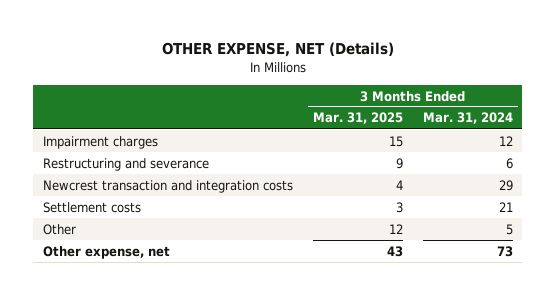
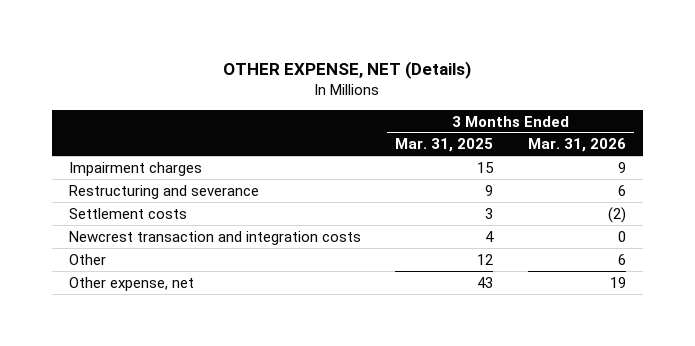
[422,112,513,125] Mar. 31, 2024 -> none
none -> [527,138,626,153] Mar. 31, 2026
[43,179,294,193] Newcrest transaction and integration costs -> [69,230,362,245] Newcrest transaction and integration costs

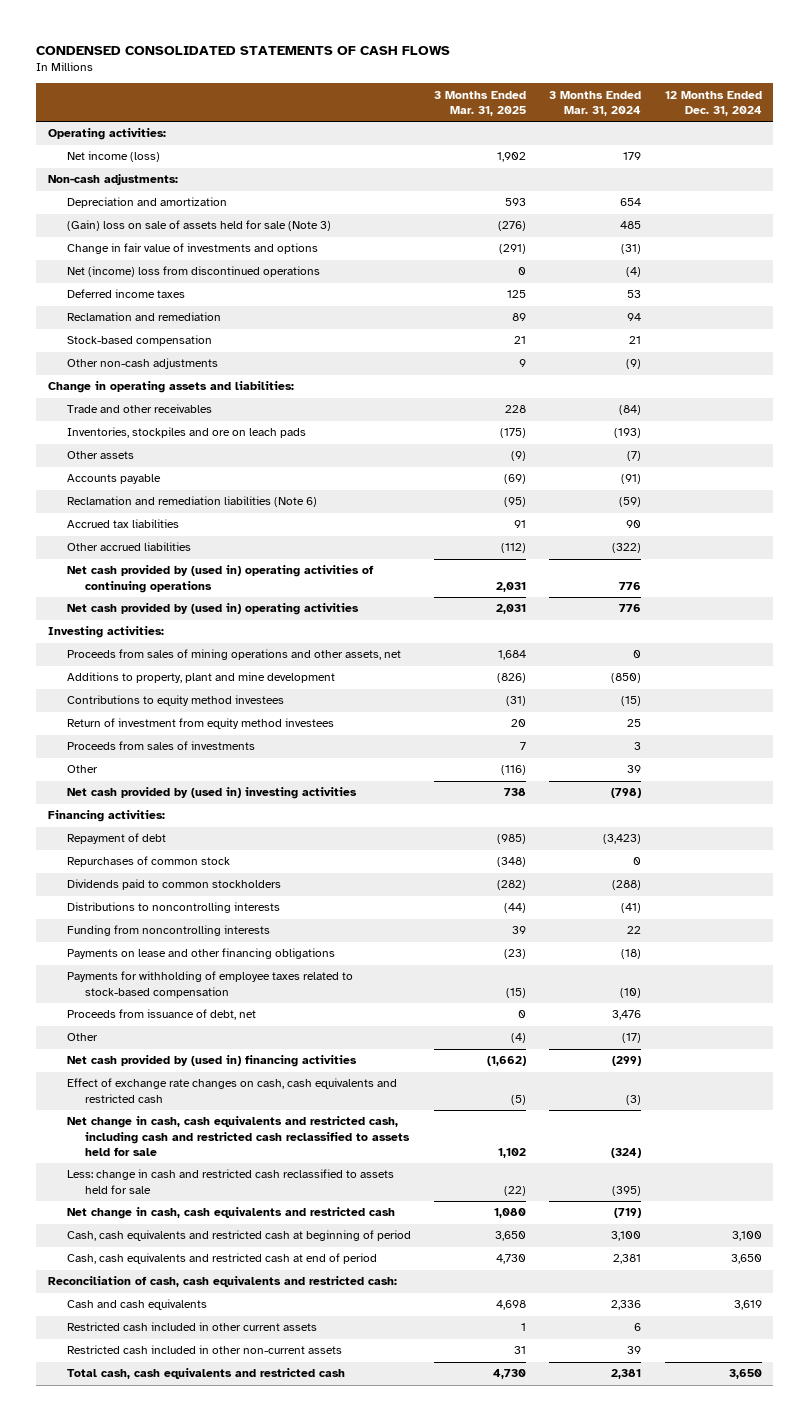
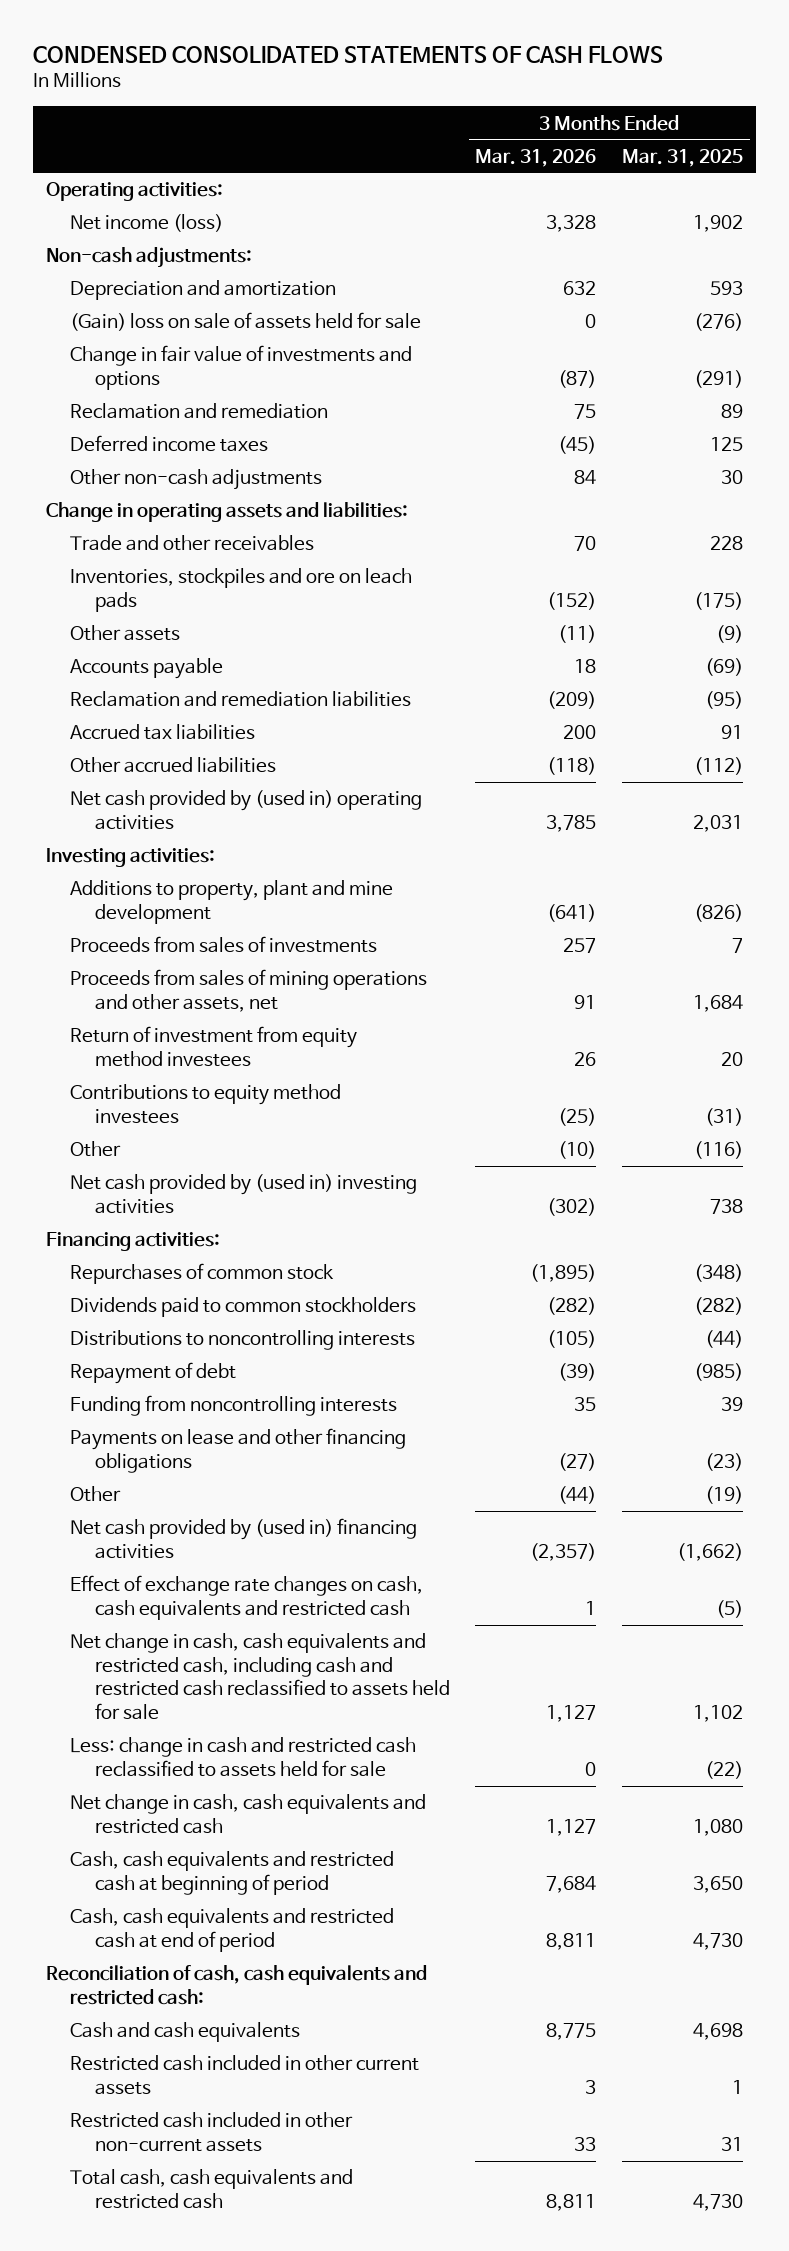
[549,90,642,116] 3 Months Ended Mar. 31, 2024 -> none
[664,90,762,116] 12 Months Ended Dec. 31, 2024 -> none
none -> [475,148,597,167] Mar. 31, 2026
[66,220,331,232] (Gain) loss on sale of assets held for sale (Note 3) -> [70,312,422,332] (Gain) loss on sale of assets held for sale
[66,266,320,278] Net (income) loss from discontinued operations -> none
[66,335,212,347] Stock-based compensation -> none
[66,289,185,299] Deferred income taxes -> [70,435,269,453] Deferred income taxes
[518,359,526,368] 9 -> [721,470,744,485] 30
[66,496,317,508] Reclamation and remediation liabilities (Note 6) -> [70,691,412,708] Reclamation and remediation liabilities
[66,565,374,593] Net cash provided by (used in) operating activities of continuing operations -> none
[66,649,401,661] Proceeds from sales of mining operations and other assets, net -> [70,969,428,1012] Proceeds from sales of mining operations and other assets, net
[66,718,334,730] Return of investment from equity method investees -> [70,1026,358,1067] Return of investment from equity method investees
[66,695,284,707] Contributions to equity method investees -> [70,1084,342,1124] Contributions to equity method investees
[66,833,166,845] Repayment of debt -> [70,1362,237,1385] Repayment of debt
[66,971,353,998] Payments for withholding of employee taxes related to stock-based compensation -> none
[66,1009,256,1021] Proceeds from issuance of debt, net -> none
[510,1033,526,1044] (4) -> [705,1486,744,1505] (19)

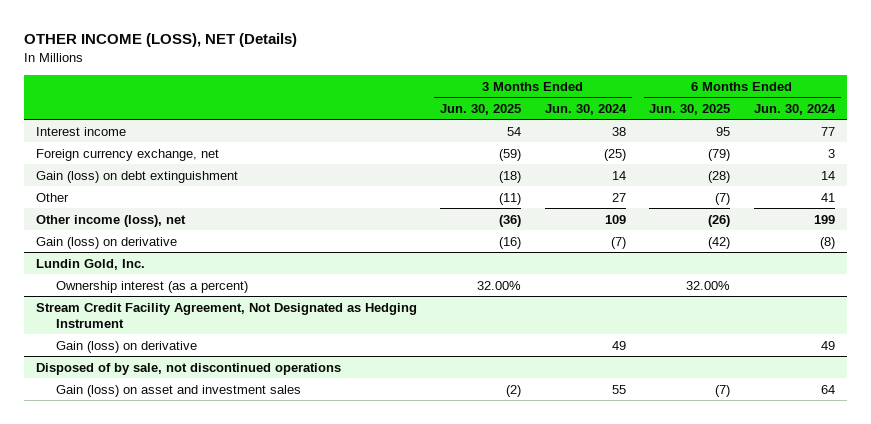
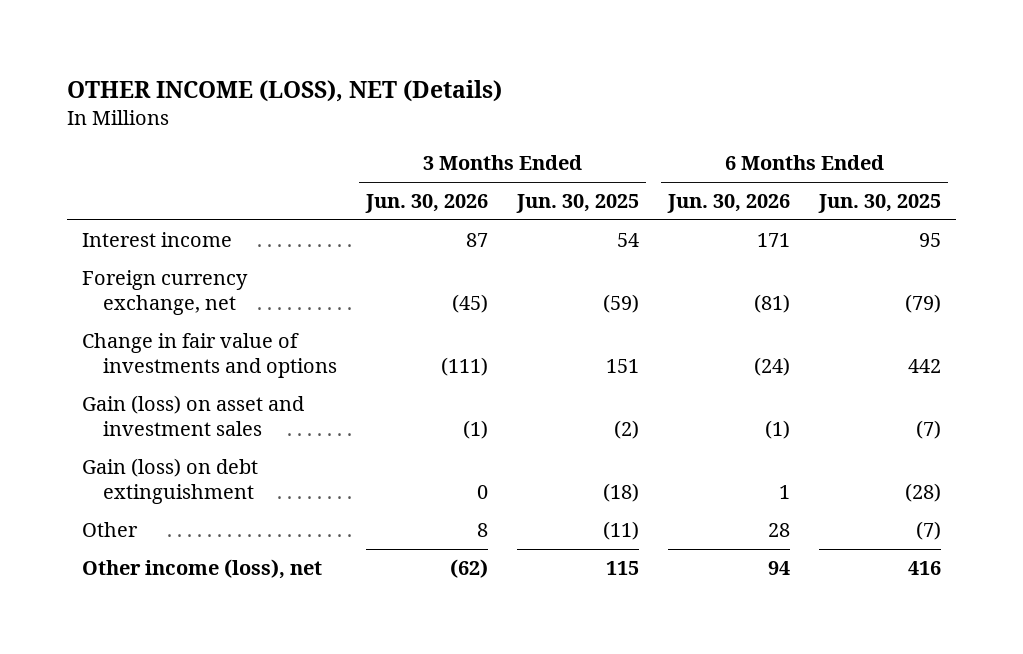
[544,103,627,115] Jun. 30, 2024 -> none
[753,103,836,115] Jun. 30, 2024 -> none
none -> [365,193,489,213] Jun. 30, 2026
none -> [667,193,791,213] Jun. 30, 2026
none -> [81,332,338,379] Change in fair value of investments and options
none -> [81,394,304,437] Gain (loss) on asset and investment sales
[35,236,177,249] Gain (loss) on derivative -> none
[35,258,145,270] Lundin Gold, Inc. -> none
[56,280,249,293] Ownership interest (as a percent) -> none
[35,302,417,328] Stream Credit Facility Agreement, Not Designated as Hedging Instrument -> none
[56,340,198,353] Gain (loss) on derivative -> none
[35,362,341,375] Disposed of by sale, not discontinued operations -> none
[56,384,302,397] Gain (loss) on asset and investment sales -> none
[499,214,522,227] (36) -> [606,560,640,575] 115
[708,214,731,227] (26) -> [908,560,942,575] 416

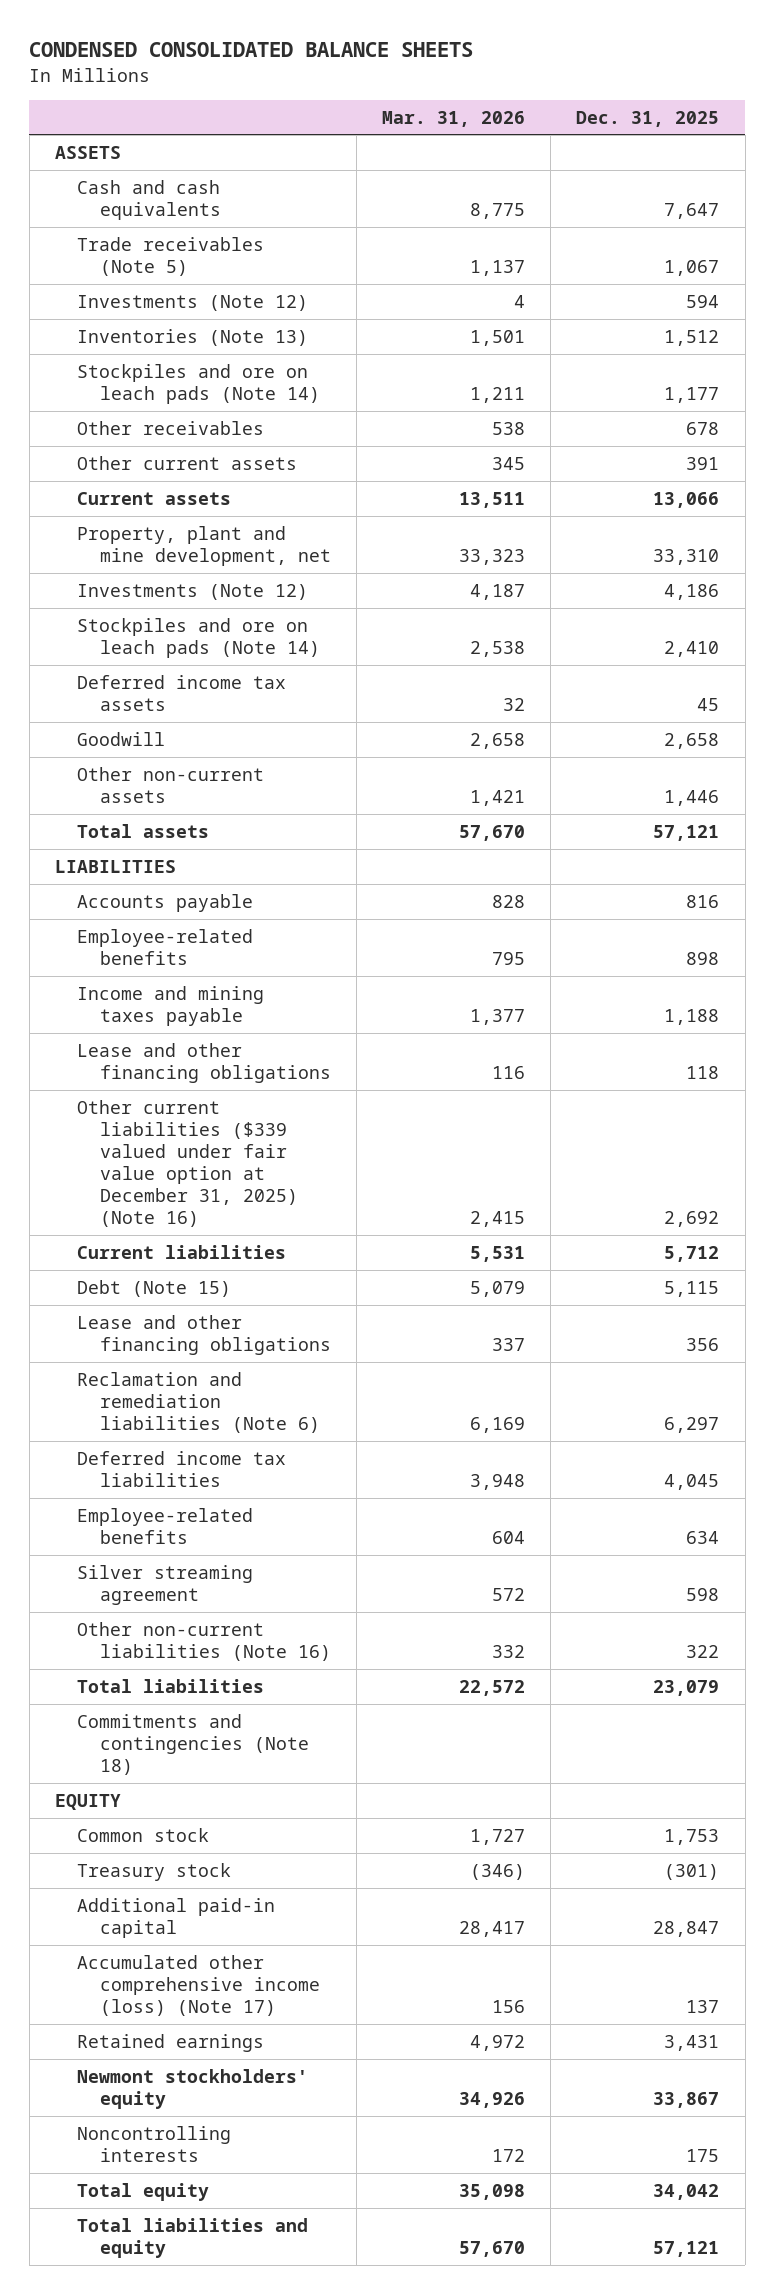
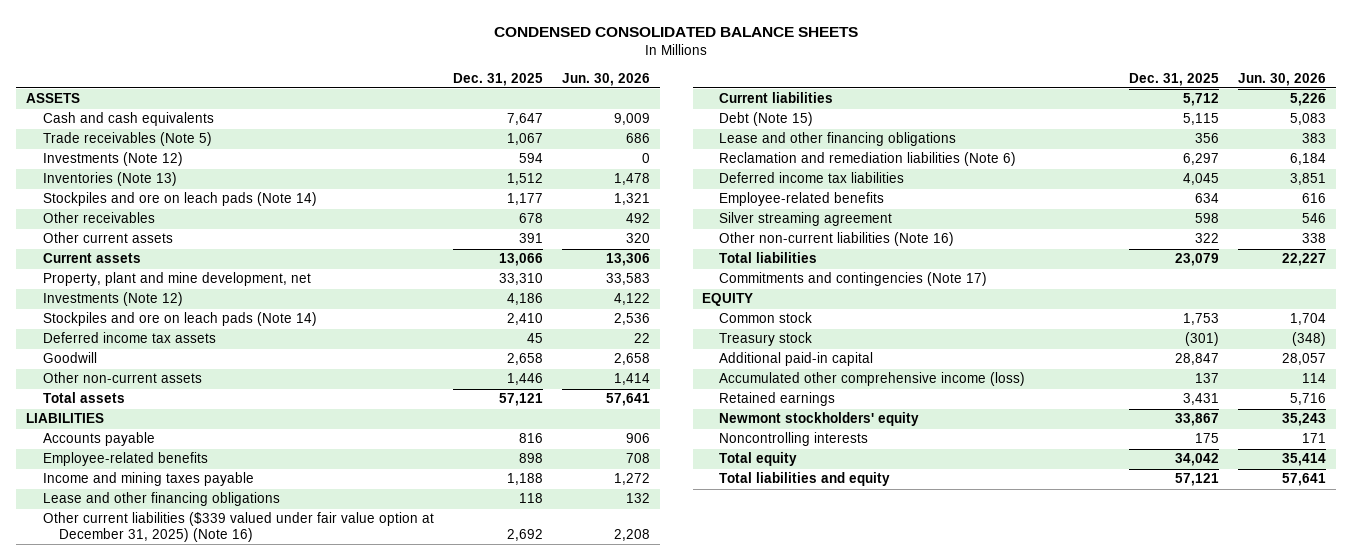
[382,110,526,127] Mar. 31, 2026 -> none
none -> [561,72,650,86] Jun. 30, 2026
[77,1713,309,1775] Commitments and contingencies (Note 18) -> [718,272,987,287] Commitments and contingencies (Note 17)
[77,1954,320,2016] Accumulated other comprehensive income (loss) (Note 17) -> [718,372,1025,387] Accumulated other comprehensive income (loss)

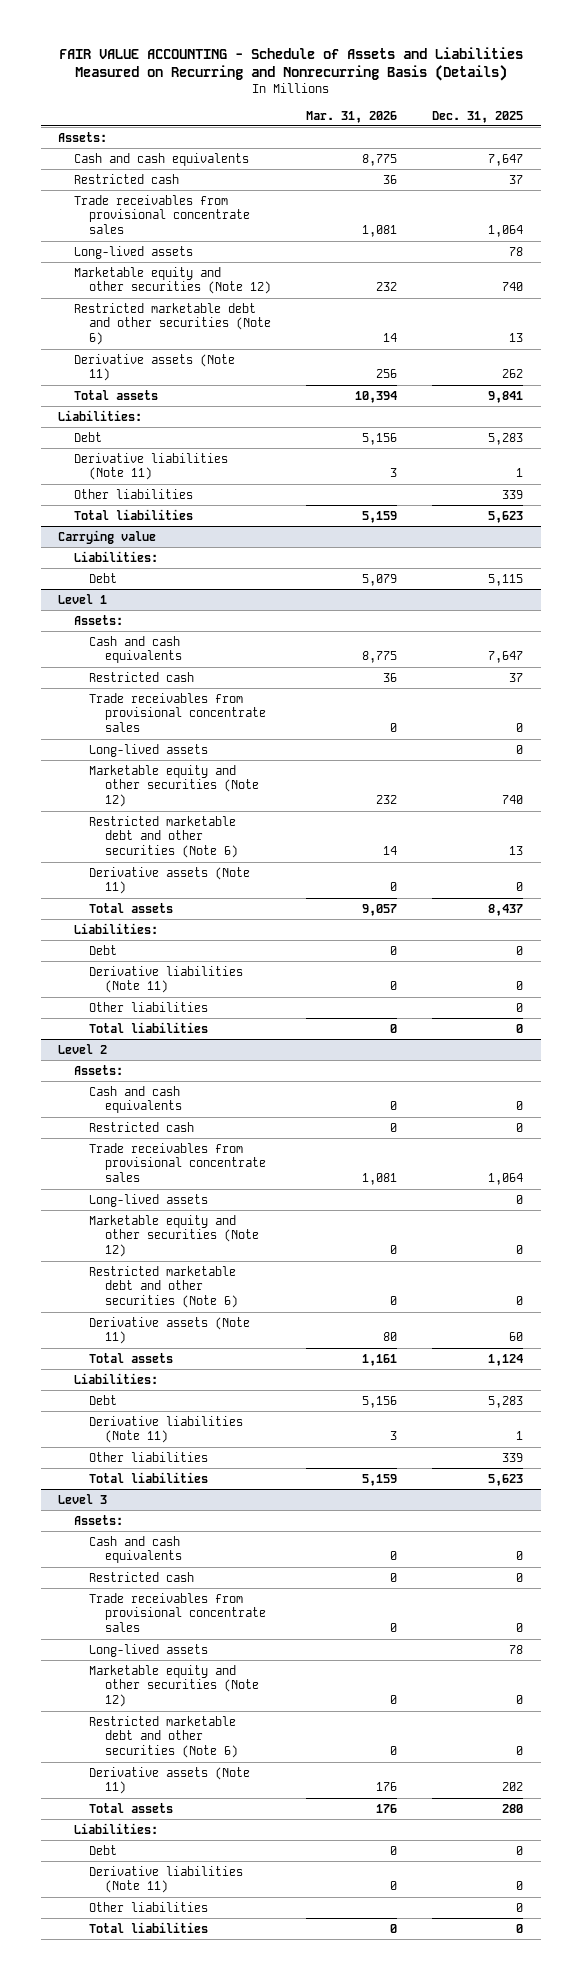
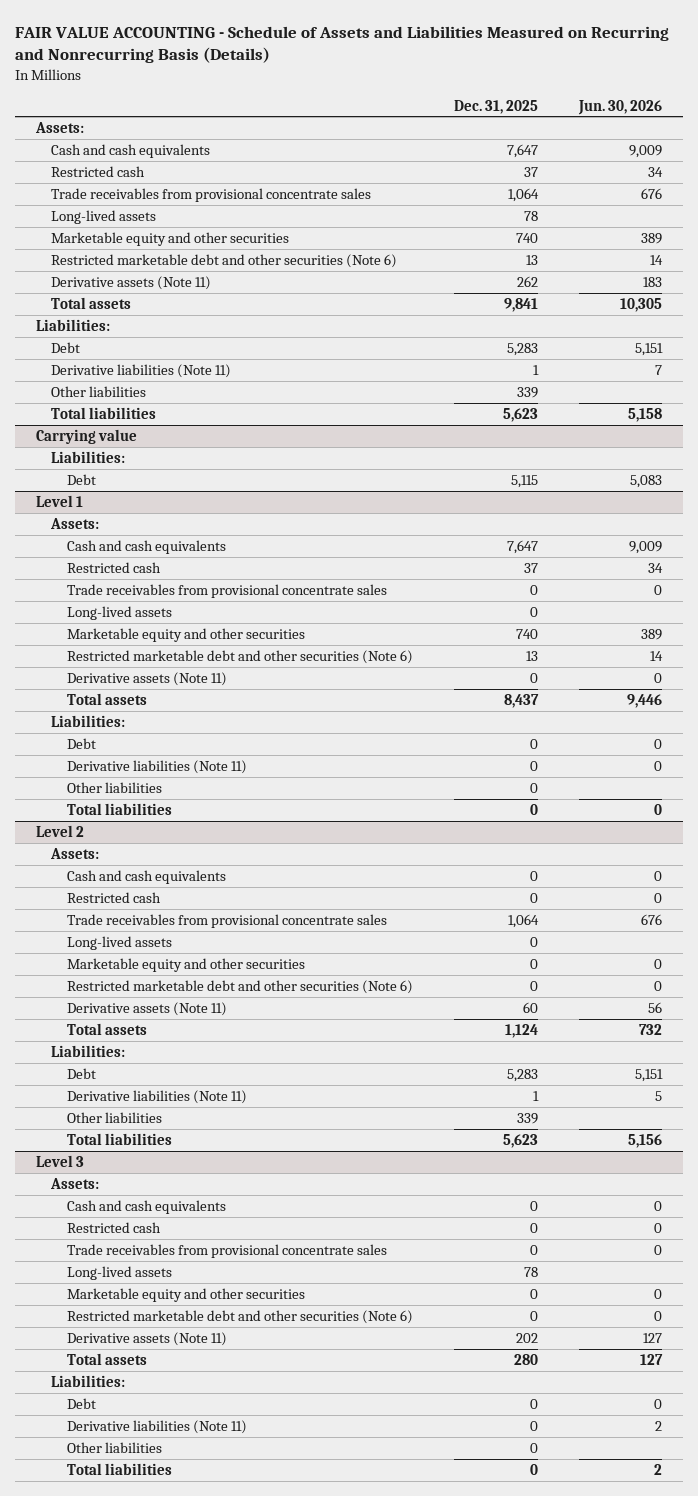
[306,110,398,123] Mar. 31, 2026 -> none
none -> [578,99,663,115] Jun. 30, 2026
[73,266,272,295] Marketable equity and other securities (Note 12) -> [51,231,290,246] Marketable equity and other securities
[89,764,259,808] Marketable equity and other securities (Note 12) -> [66,627,305,642] Marketable equity and other securities
[89,1214,259,1258] Marketable equity and other securities (Note 12) -> [66,957,305,972] Marketable equity and other securities
[89,1664,259,1708] Marketable equity and other securities (Note 12) -> [66,1287,305,1302] Marketable equity and other securities

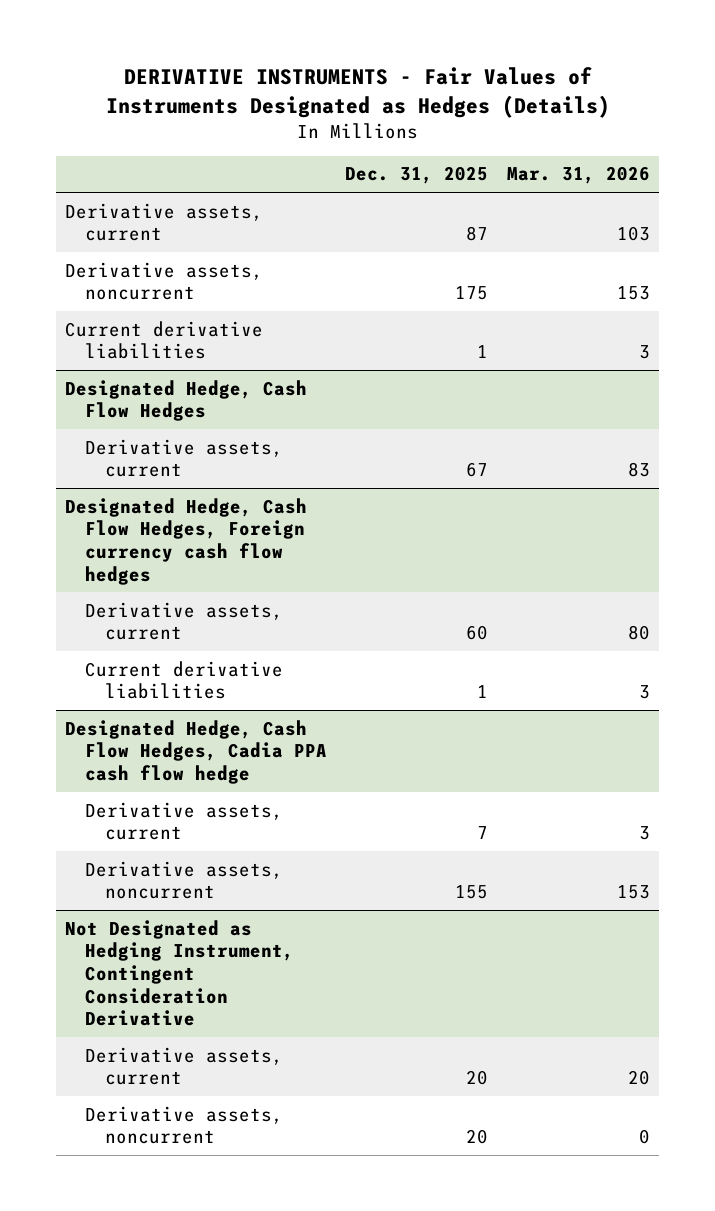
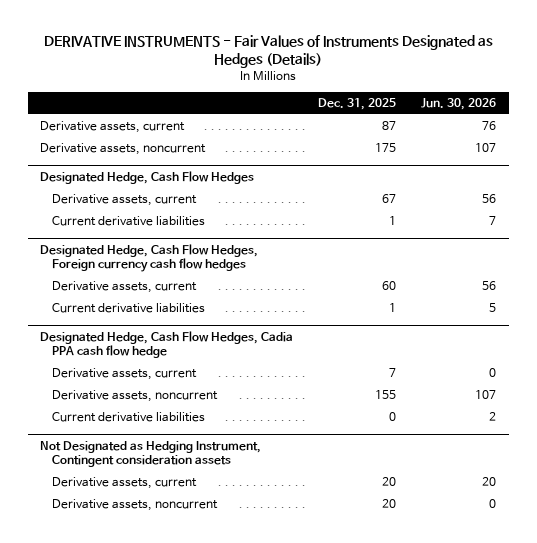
[507,166,651,185] Mar. 31, 2026 -> none
none -> [421,98,497,111] Jun. 30, 2026
[65,320,264,360] Current derivative liabilities -> none
none -> [52,216,206,227] Current derivative liabilities
none -> [52,412,206,423] Current derivative liabilities
[65,919,294,1027] Not Designated as Hedging Instrument, Contingent Consideration Derivative -> [40,441,262,467] Not Designated as Hedging Instrument, Contingent consideration assets

